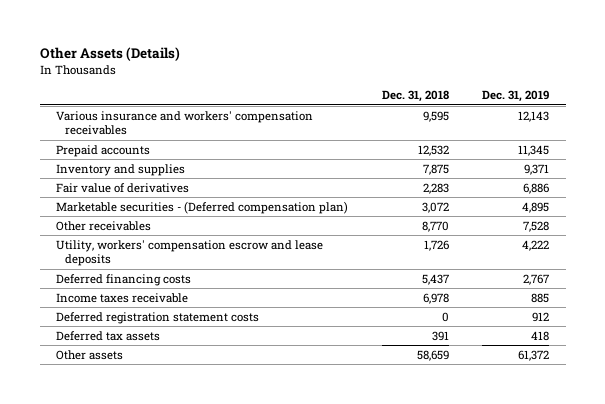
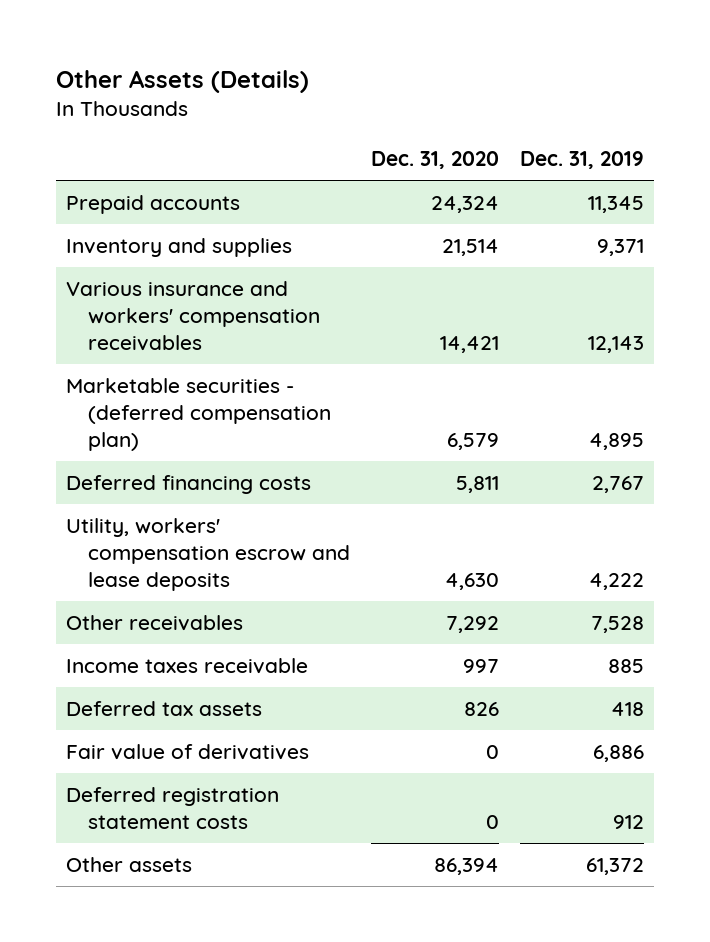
[381,90,449,103] Dec. 31, 2018 -> none
none -> [370,150,499,169] Dec. 31, 2020
[56,110,314,136] Various insurance and workers' compensation receivables -> [66,280,320,351] Various insurance and workers' compensation receivables
[56,200,349,214] Marketable securities - (Deferred compensation plan) -> [66,377,331,451] Marketable securities - (deferred compensation plan)
[56,239,324,267] Utility, workers' compensation escrow and lease deposits -> [66,517,350,591] Utility, workers' compensation escrow and lease deposits
[56,220,152,231] Other receivables -> [66,614,244,631] Other receivables
[56,182,190,193] Fair value of derivatives -> [66,743,310,760] Fair value of derivatives
[56,311,260,324] Deferred registration statement costs -> [66,786,280,829] Deferred registration statement costs

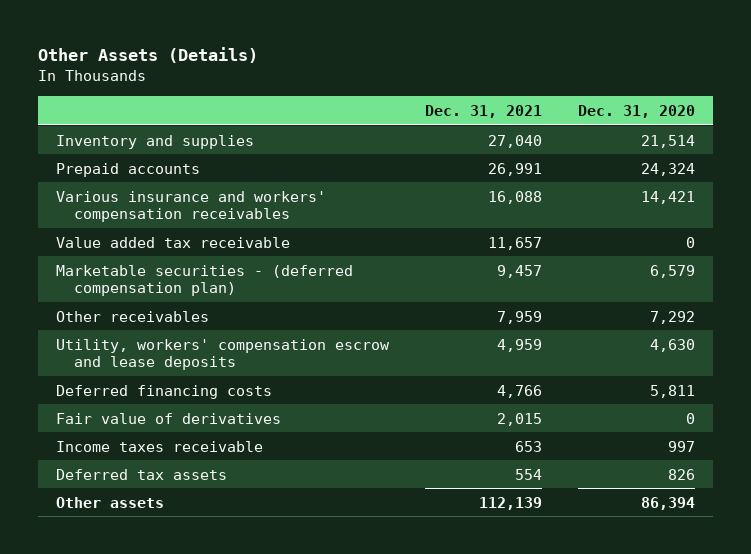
[519,150,644,169] Dec. 31, 2019 -> none
none -> [425,105,543,119] Dec. 31, 2021
[66,194,241,214] Prepaid accounts -> [56,162,201,177] Prepaid accounts
none -> [56,236,291,248] Value added tax receivable
[66,517,350,591] Utility, workers' compensation escrow and lease deposits -> [56,338,391,371] Utility, workers' compensation escrow and lease deposits
[66,474,312,494] Deferred financing costs -> [56,384,273,399] Deferred financing costs
[66,743,310,760] Fair value of derivatives -> [56,412,282,424] Fair value of derivatives
[66,786,280,829] Deferred registration statement costs -> none

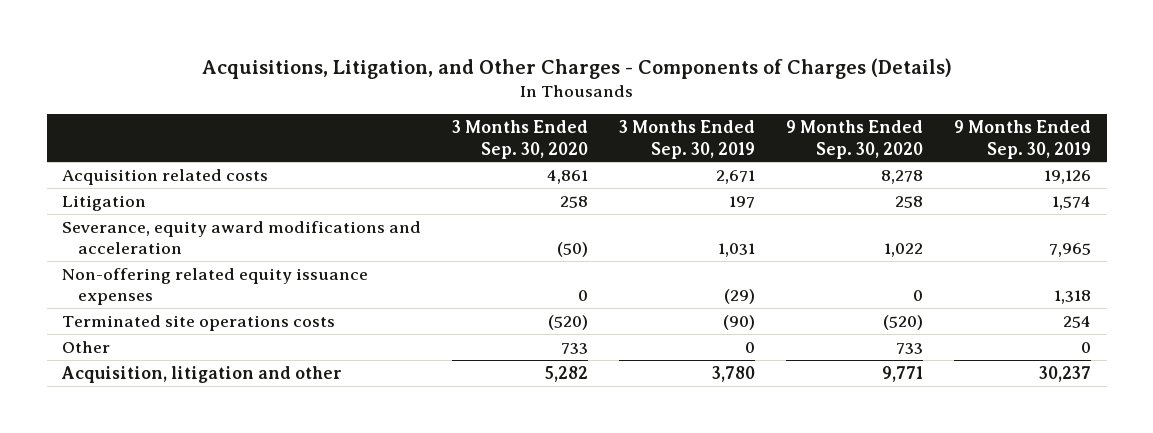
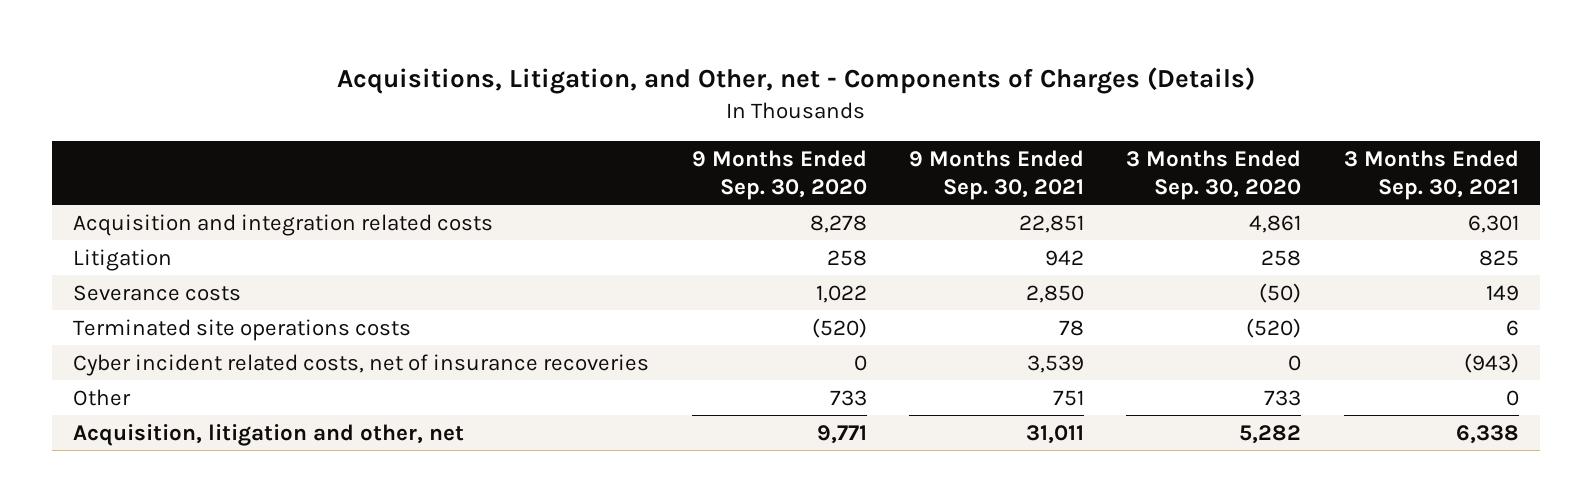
[201,57,952,79] Acquisitions, Litigation, and Other Charges - Components of Charges (Details) -> [336,67,1255,95] Acquisitions, Litigation, and Other, net - Components of Charges (Details)
[619,120,756,159] 3 Months Ended Sep. 30, 2019 -> none
[954,120,1092,159] 9 Months Ended Sep. 30, 2019 -> none
none -> [908,149,1084,200] 9 Months Ended Sep. 30, 2021
none -> [1343,149,1519,200] 3 Months Ended Sep. 30, 2021
[62,168,269,185] Acquisition related costs -> [73,213,494,236] Acquisition and integration related costs
[62,267,369,306] Non-offering related equity issuance expenses -> none
[62,220,422,255] Severance, equity award modifications and acceleration -> [73,284,242,301] Severance costs
none -> [73,353,650,376] Cyber incident related costs, net of insurance recoveries
[61,365,343,383] Acquisition, litigation and other -> [73,423,465,446] Acquisition, litigation and other, net

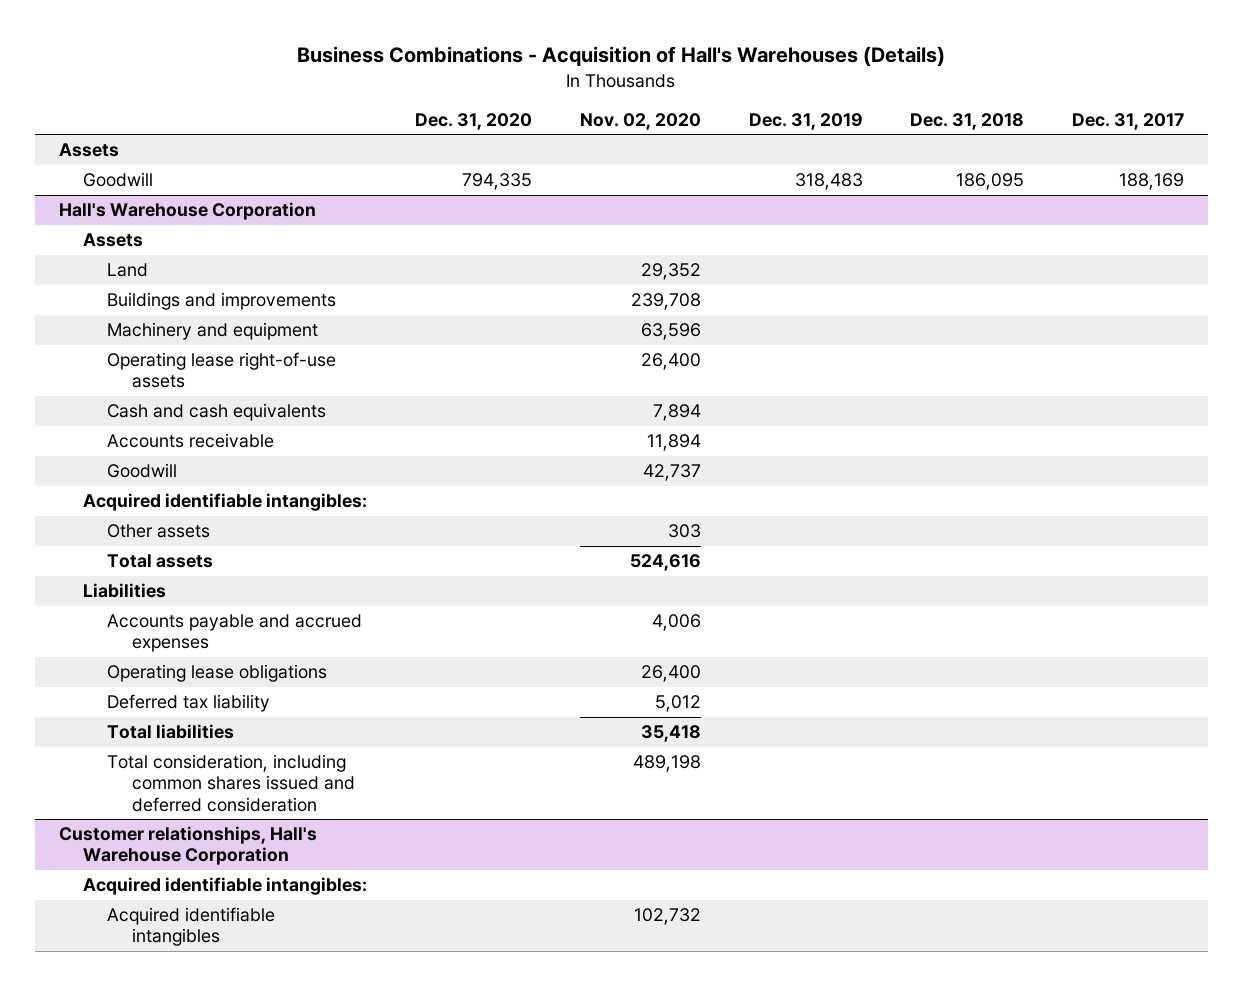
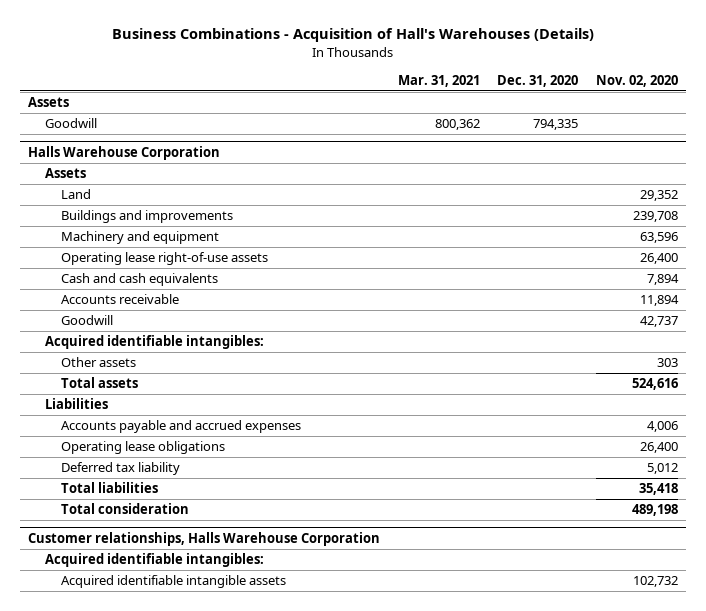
[748,112,863,130] Dec. 31, 2019 -> none
[910,112,1025,130] Dec. 31, 2018 -> none
[1072,112,1185,130] Dec. 31, 2017 -> none
none -> [397,74,480,87] Mar. 31, 2021
[58,202,316,221] Hall's Warehouse Corporation -> [28,146,221,161] Halls Warehouse Corporation
[107,754,355,812] Total consideration, including common shares issued and deferred consideration -> [61,503,190,515] Total consideration
[58,826,317,866] Customer relationships, Hall's Warehouse Corporation -> [28,532,381,547] Customer relationships, Halls Warehouse Corporation
[107,907,276,947] Acquired identifiable intangibles -> [61,575,287,589] Acquired identifiable intangible assets

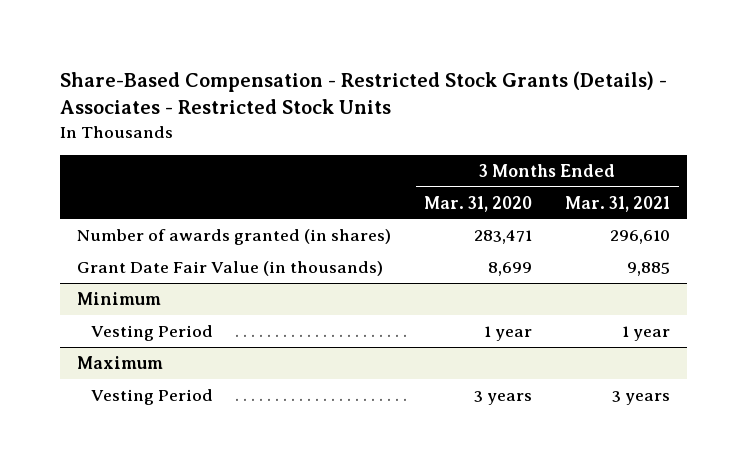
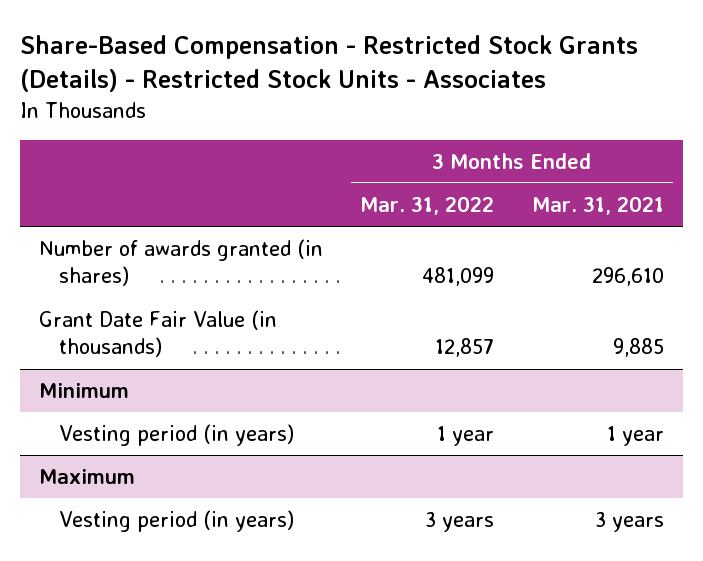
[60,71,668,115] Share-Based Compensation - Restricted Stock Grants (Details) - Associates - Restricted Stock Units -> [19,34,638,93] Share-Based Compensation - Restricted Stock Grants (Details) - Restricted Stock Units - Associates
[423,195,532,212] Mar. 31, 2020 -> none
none -> [360,195,495,215] Mar. 31, 2022
[90,324,213,341] Vesting Period -> [58,424,294,447] Vesting period (in years)
[90,388,213,405] Vesting Period -> [58,510,294,533] Vesting period (in years)

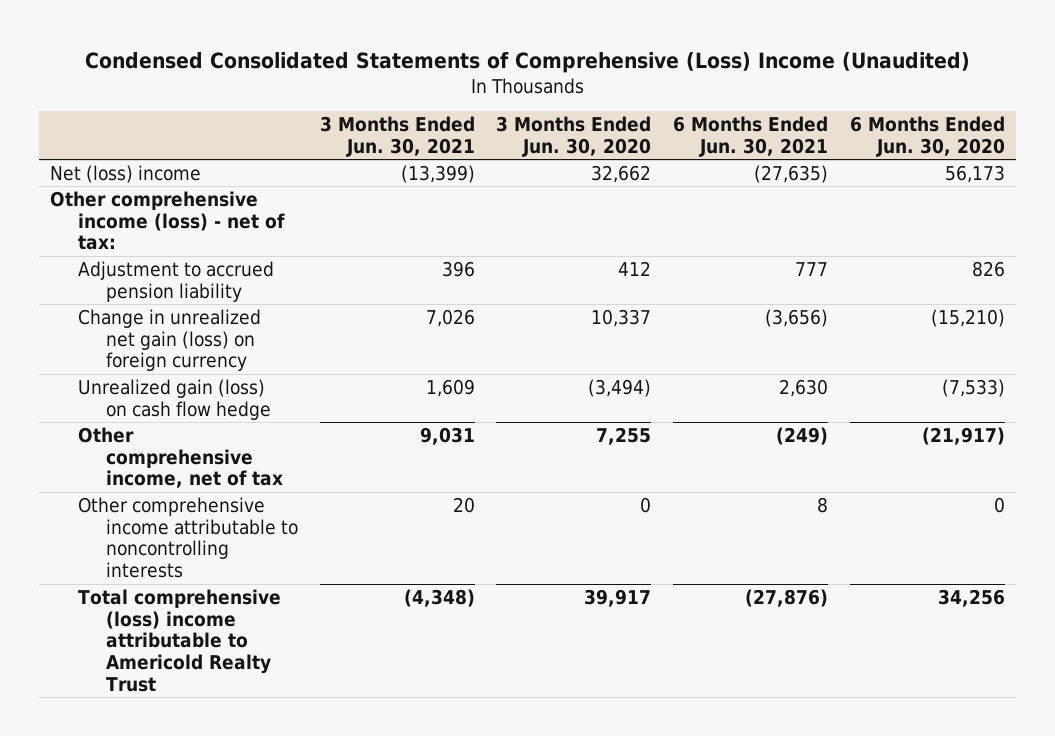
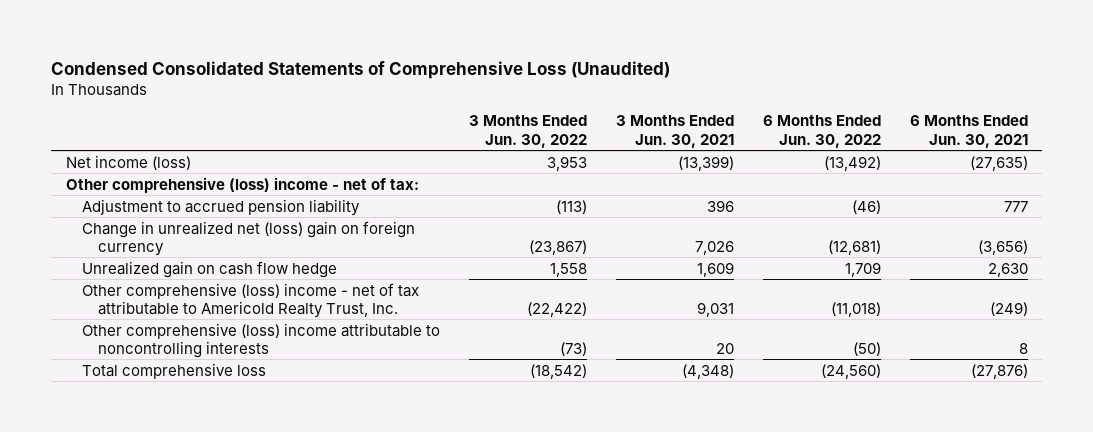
[84,51,970,73] Condensed Consolidated Statements of Comprehensive (Loss) Income (Unaudited) -> [51,60,671,79] Condensed Consolidated Statements of Comprehensive Loss (Unaudited)
[496,116,652,157] 3 Months Ended Jun. 30, 2020 -> none
[850,116,1006,157] 6 Months Ended Jun. 30, 2020 -> none
none -> [468,115,587,148] 3 Months Ended Jun. 30, 2022
none -> [762,115,881,148] 6 Months Ended Jun. 30, 2022
[50,164,202,183] Net (loss) income -> [65,154,191,170] Net income (loss)
[50,190,285,251] Other comprehensive income (loss) - net of tax: -> [65,176,419,193] Other comprehensive (loss) income - net of tax:
[77,308,261,372] Change in unrealized net gain (loss) on foreign currency -> [81,220,415,256] Change in unrealized net (loss) gain on foreign currency
[77,378,271,420] Unrealized gain (loss) on cash flow hedge -> [81,260,337,278] Unrealized gain on cash flow hedge
[77,426,283,489] Other comprehensive income, net of tax -> [81,282,419,318] Other comprehensive (loss) income - net of tax attributable to Americold Realty Trust, Inc.
[77,496,298,579] Other comprehensive income attributable to noncontrolling interests -> [81,322,440,358] Other comprehensive (loss) income attributable to noncontrolling interests
[77,588,281,692] Total comprehensive (loss) income attributable to Americold Realty Trust -> [81,362,266,379] Total comprehensive loss

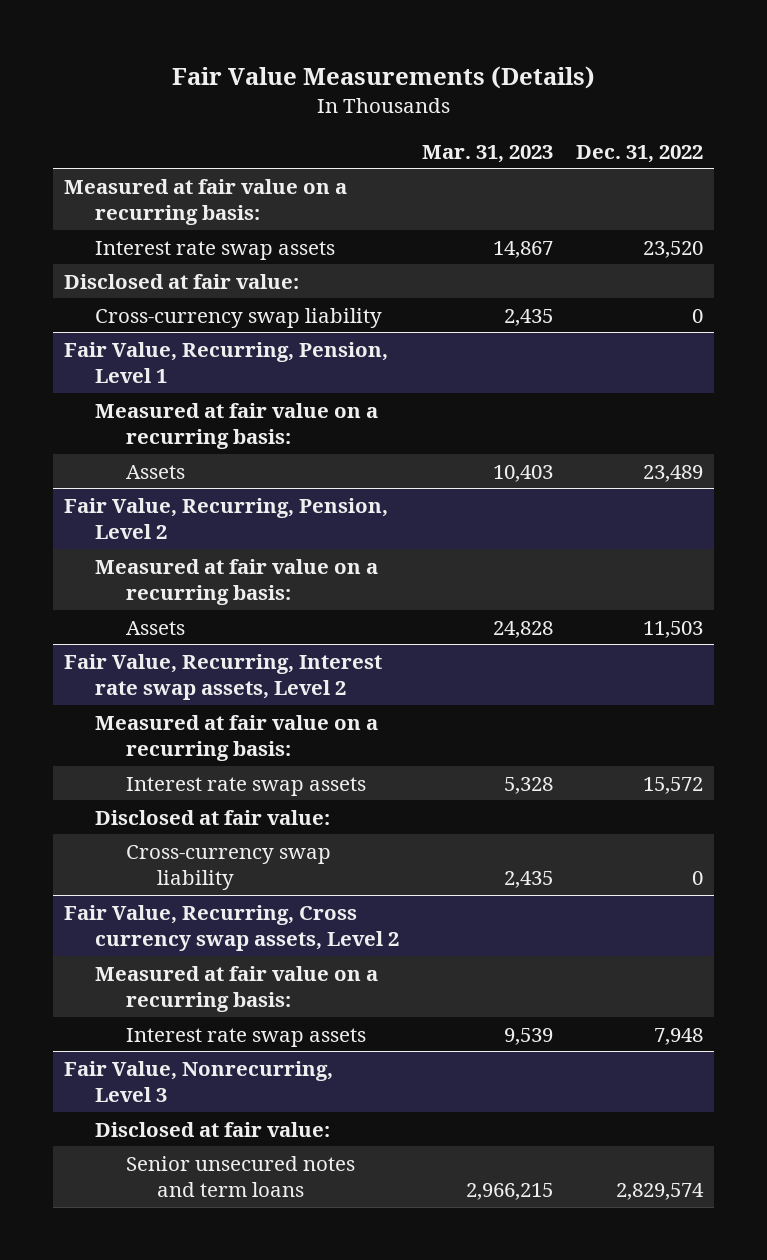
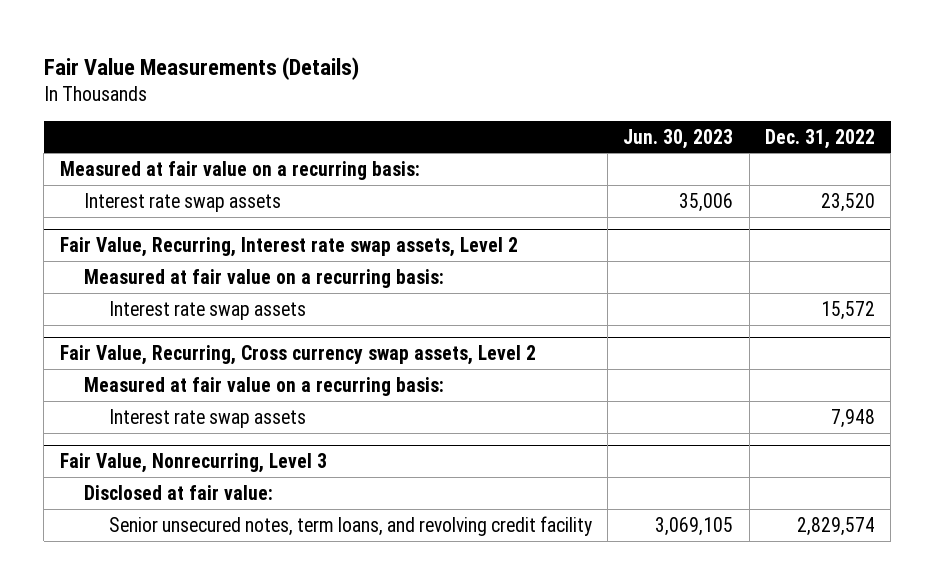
[422,144,554,163] Mar. 31, 2023 -> none
none -> [623,128,734,149] Jun. 30, 2023
[64,273,300,289] Disclosed at fair value: -> none
[95,307,383,328] Cross-currency swap liability -> none
[64,341,389,384] Fair Value, Recurring, Pension, Level 1 -> none
[95,402,379,450] Measured at fair value on a recurring basis: -> none
[126,464,186,479] Assets -> none
[64,497,389,540] Fair Value, Recurring, Pension, Level 2 -> none
[95,558,379,606] Measured at fair value on a recurring basis: -> none
[126,620,186,635] Assets -> none
[95,809,331,825] Disclosed at fair value: -> none
[126,844,332,891] Cross-currency swap liability -> none
[126,1155,356,1198] Senior unsecured notes and term loans -> [108,515,592,536] Senior unsecured notes, term loans, and revolving credit facility

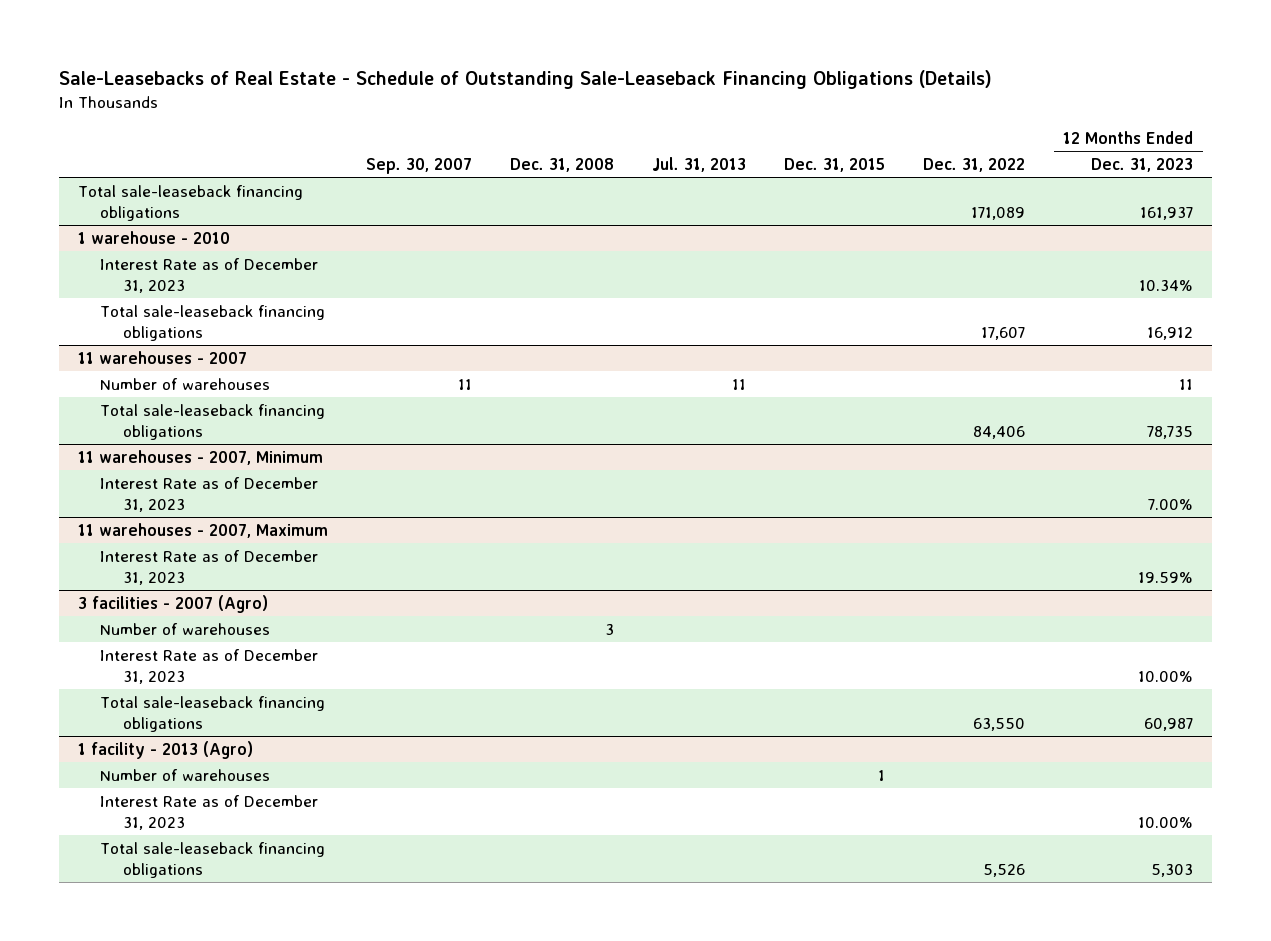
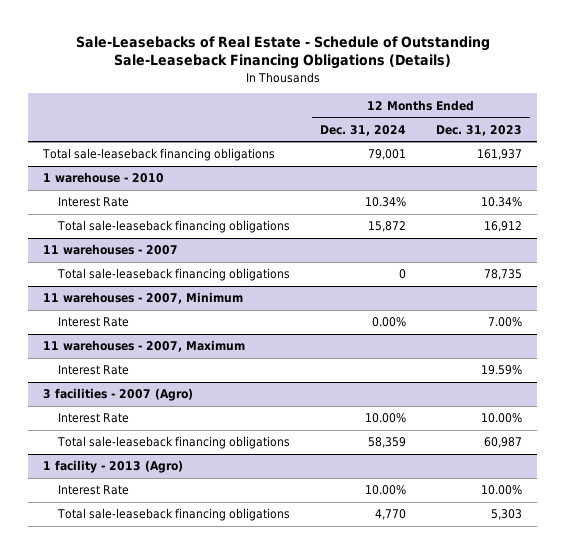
[365,157,472,174] Sep. 30, 2007 -> none
[509,157,614,172] Dec. 31, 2008 -> none
[652,156,747,172] Jul. 31, 2013 -> none
[784,157,886,172] Dec. 31, 2015 -> none
[923,157,1026,172] Dec. 31, 2022 -> none
none -> [319,124,406,136] Dec. 31, 2024
[100,257,319,294] Interest Rate as of December 31, 2023 -> [57,197,129,208] Interest Rate
[100,377,271,390] Number of warehouses -> none
[100,476,319,513] Interest Rate as of December 31, 2023 -> [57,317,129,328] Interest Rate
[100,549,319,586] Interest Rate as of December 31, 2023 -> [57,365,129,376] Interest Rate
[100,622,271,635] Number of warehouses -> none
[100,648,319,685] Interest Rate as of December 31, 2023 -> [57,413,129,424] Interest Rate
[100,768,271,781] Number of warehouses -> none
[100,794,319,831] Interest Rate as of December 31, 2023 -> [57,485,129,496] Interest Rate

